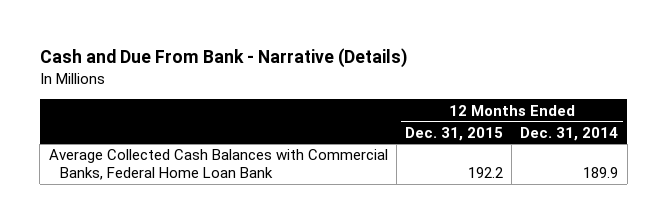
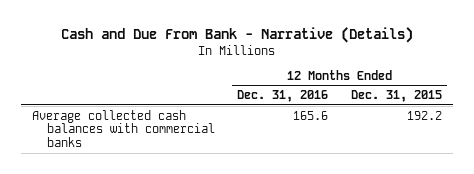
[520,126,619,141] Dec. 31, 2014 -> none
none -> [237,89,329,102] Dec. 31, 2016
[48,149,388,181] Average Collected Cash Balances with Commercial Banks, Federal Home Loan Bank -> [32,109,215,148] Average collected cash balances with commercial banks

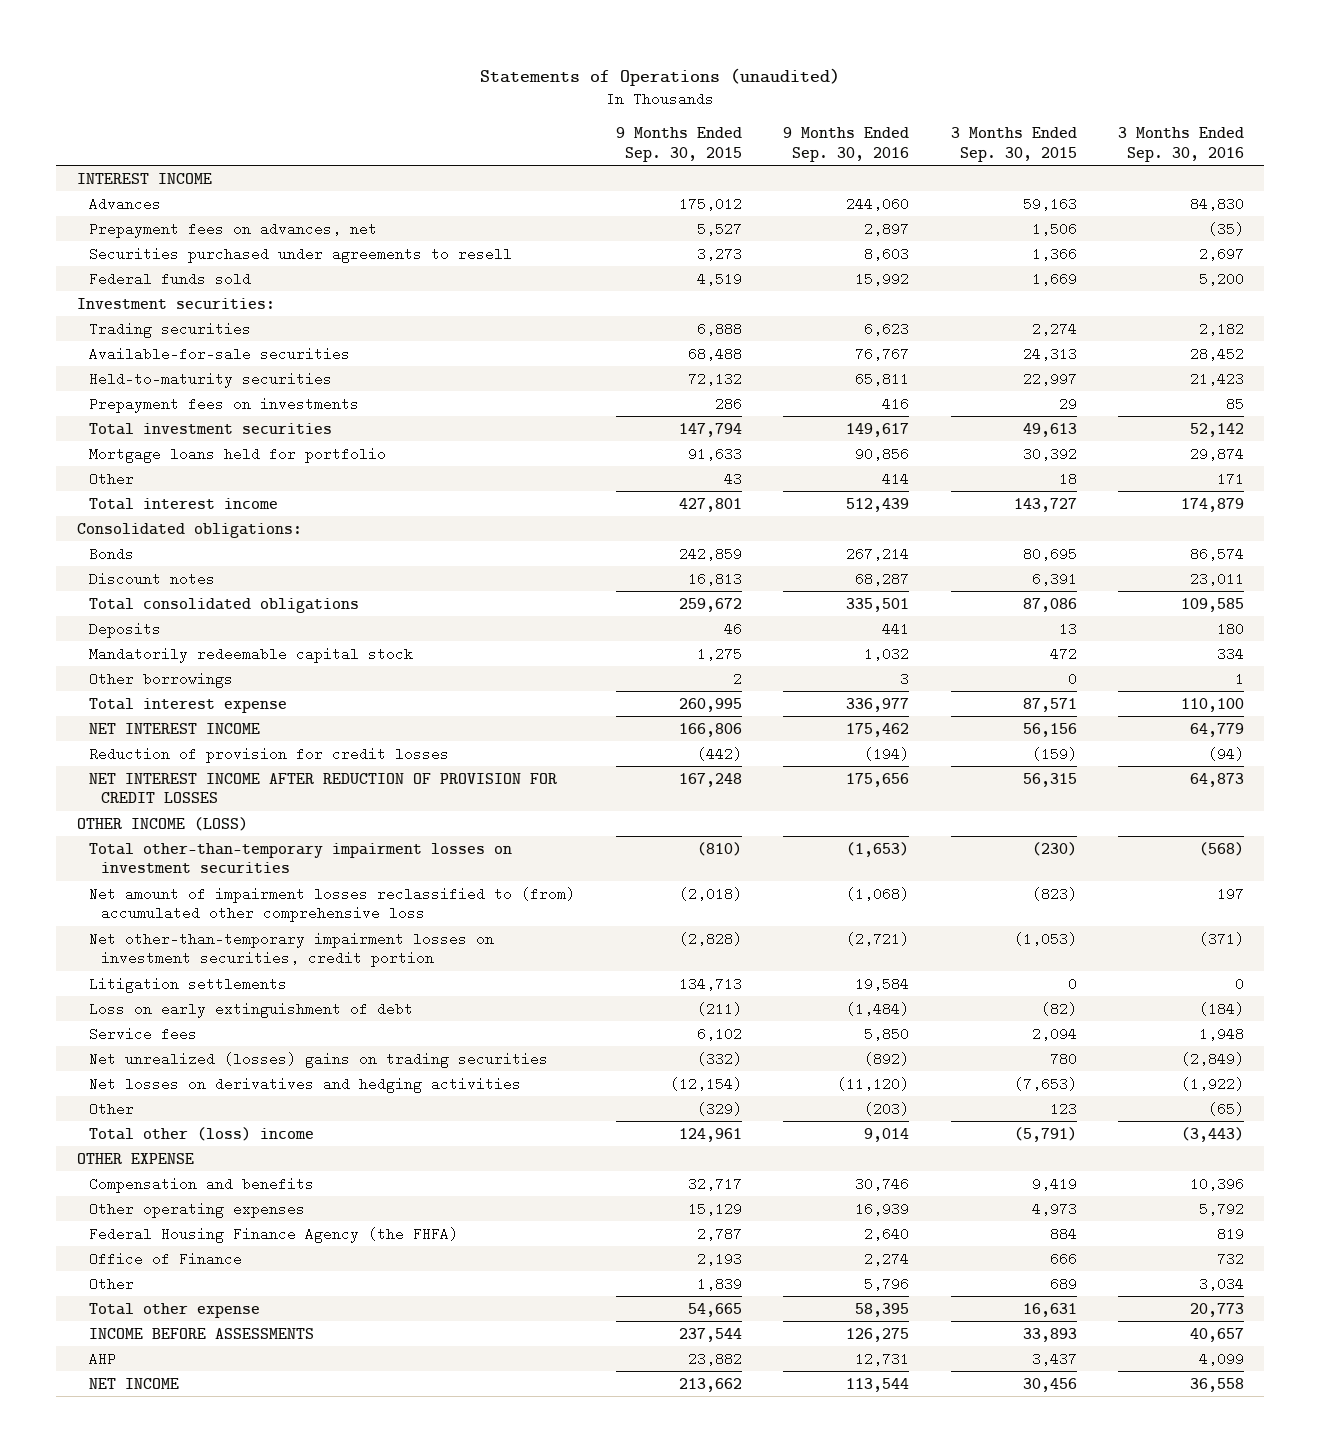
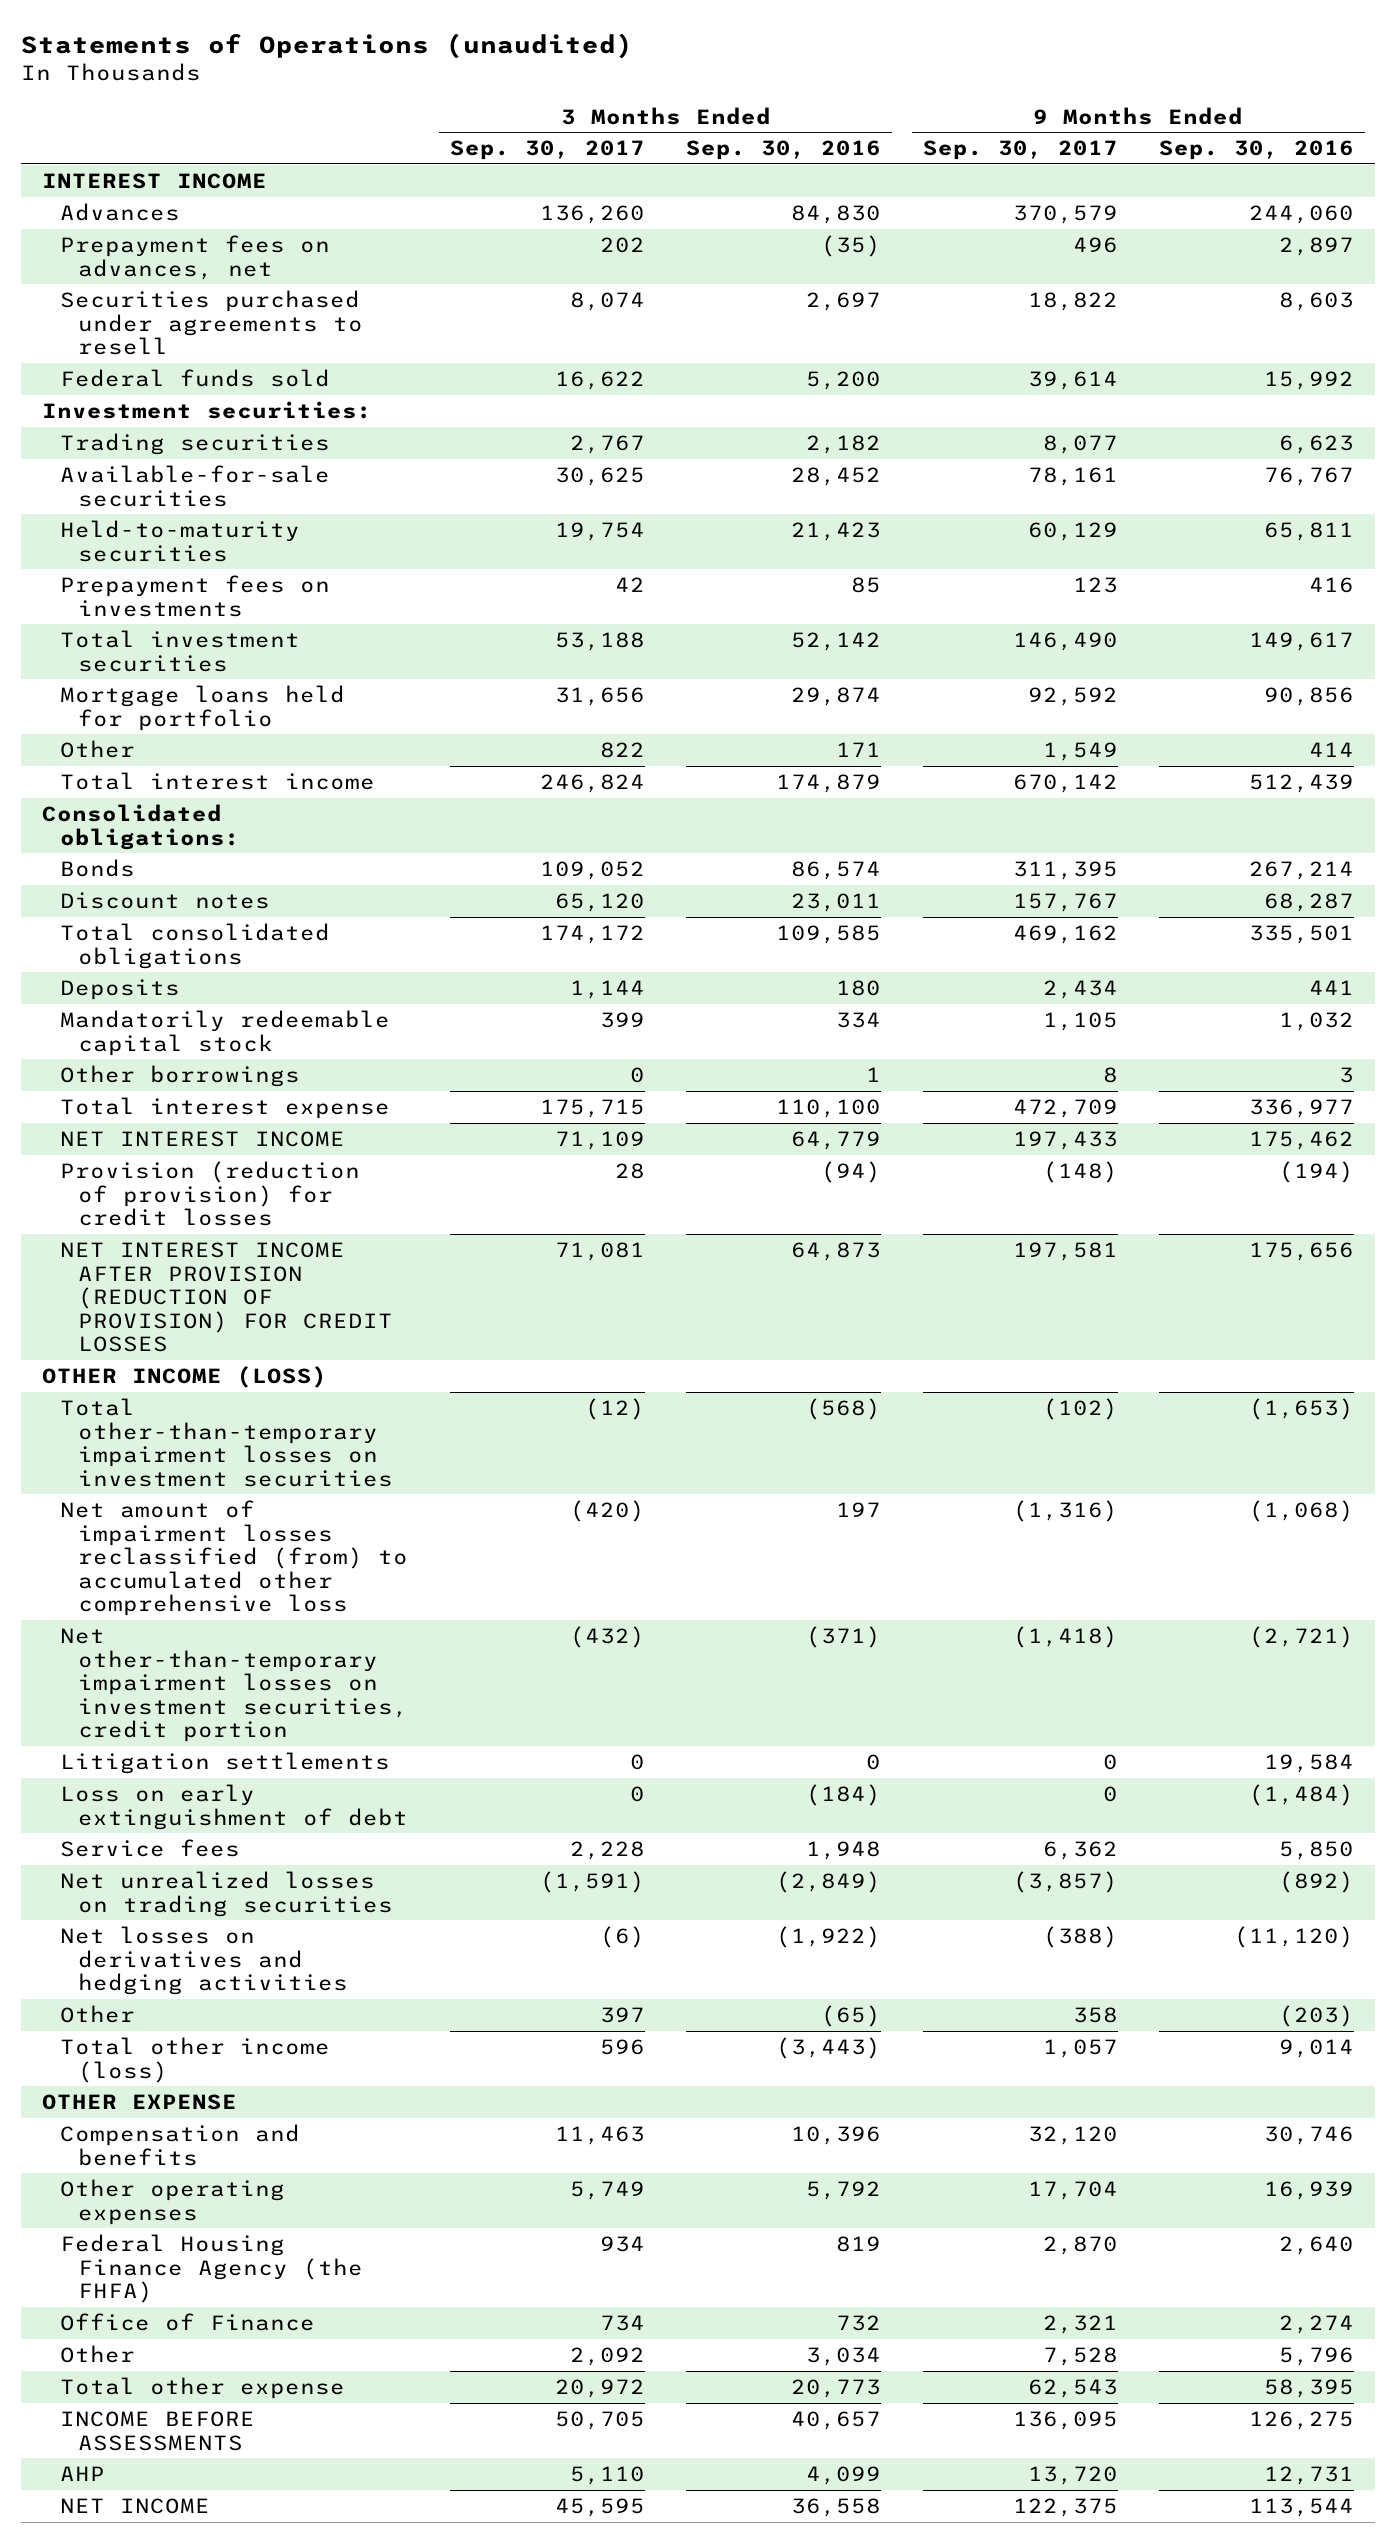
[615,126,742,162] 9 Months Ended Sep. 30, 2015 -> none
[950,126,1077,162] 3 Months Ended Sep. 30, 2015 -> none
none -> [449,140,645,161] Sep. 30, 2017
none -> [922,140,1118,161] Sep. 30, 2017
[88,746,449,763] Reduction of provision for credit losses -> [60,1160,361,1227] Provision (reduction of provision) for credit losses
[88,772,557,804] NET INTEREST INCOME AFTER REDUCTION OF PROVISION FOR CREDIT LOSSES -> [60,1241,394,1353] NET INTEREST INCOME AFTER PROVISION (REDUCTION OF PROVISION) FOR CREDIT LOSSES
[88,886,575,923] Net amount of impairment losses reclassified to (from) accumulated other comprehensive loss -> [60,1499,409,1617] Net amount of impairment losses reclassified (from) to accumulated other comprehensive loss
[88,1051,548,1068] Net unrealized (losses) gains on trading securities -> [60,1870,394,1917] Net unrealized losses on trading securities
[88,1126,314,1141] Total other (loss) income -> [60,2036,331,2083] Total other income (loss)

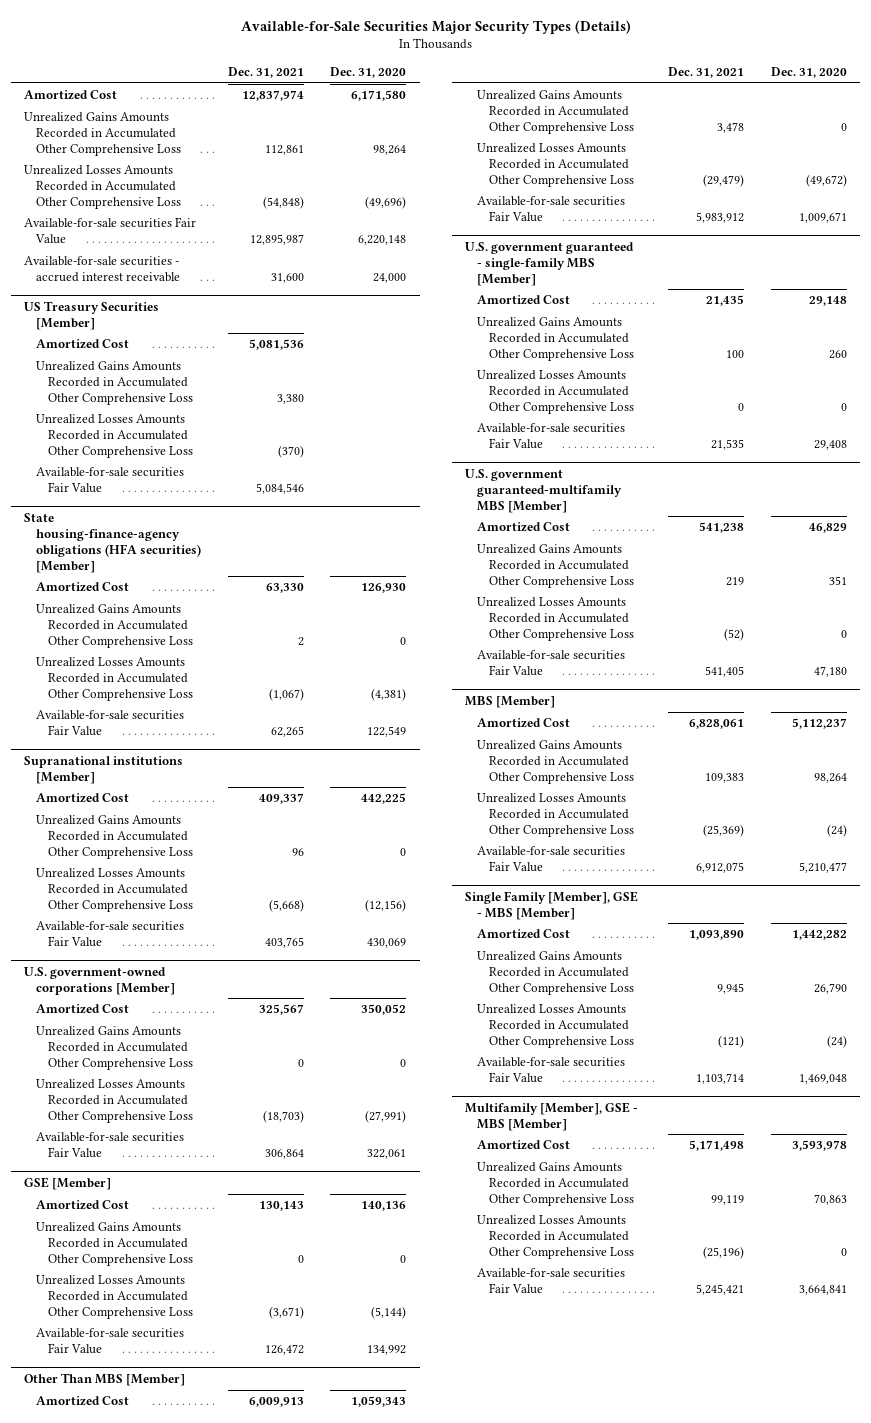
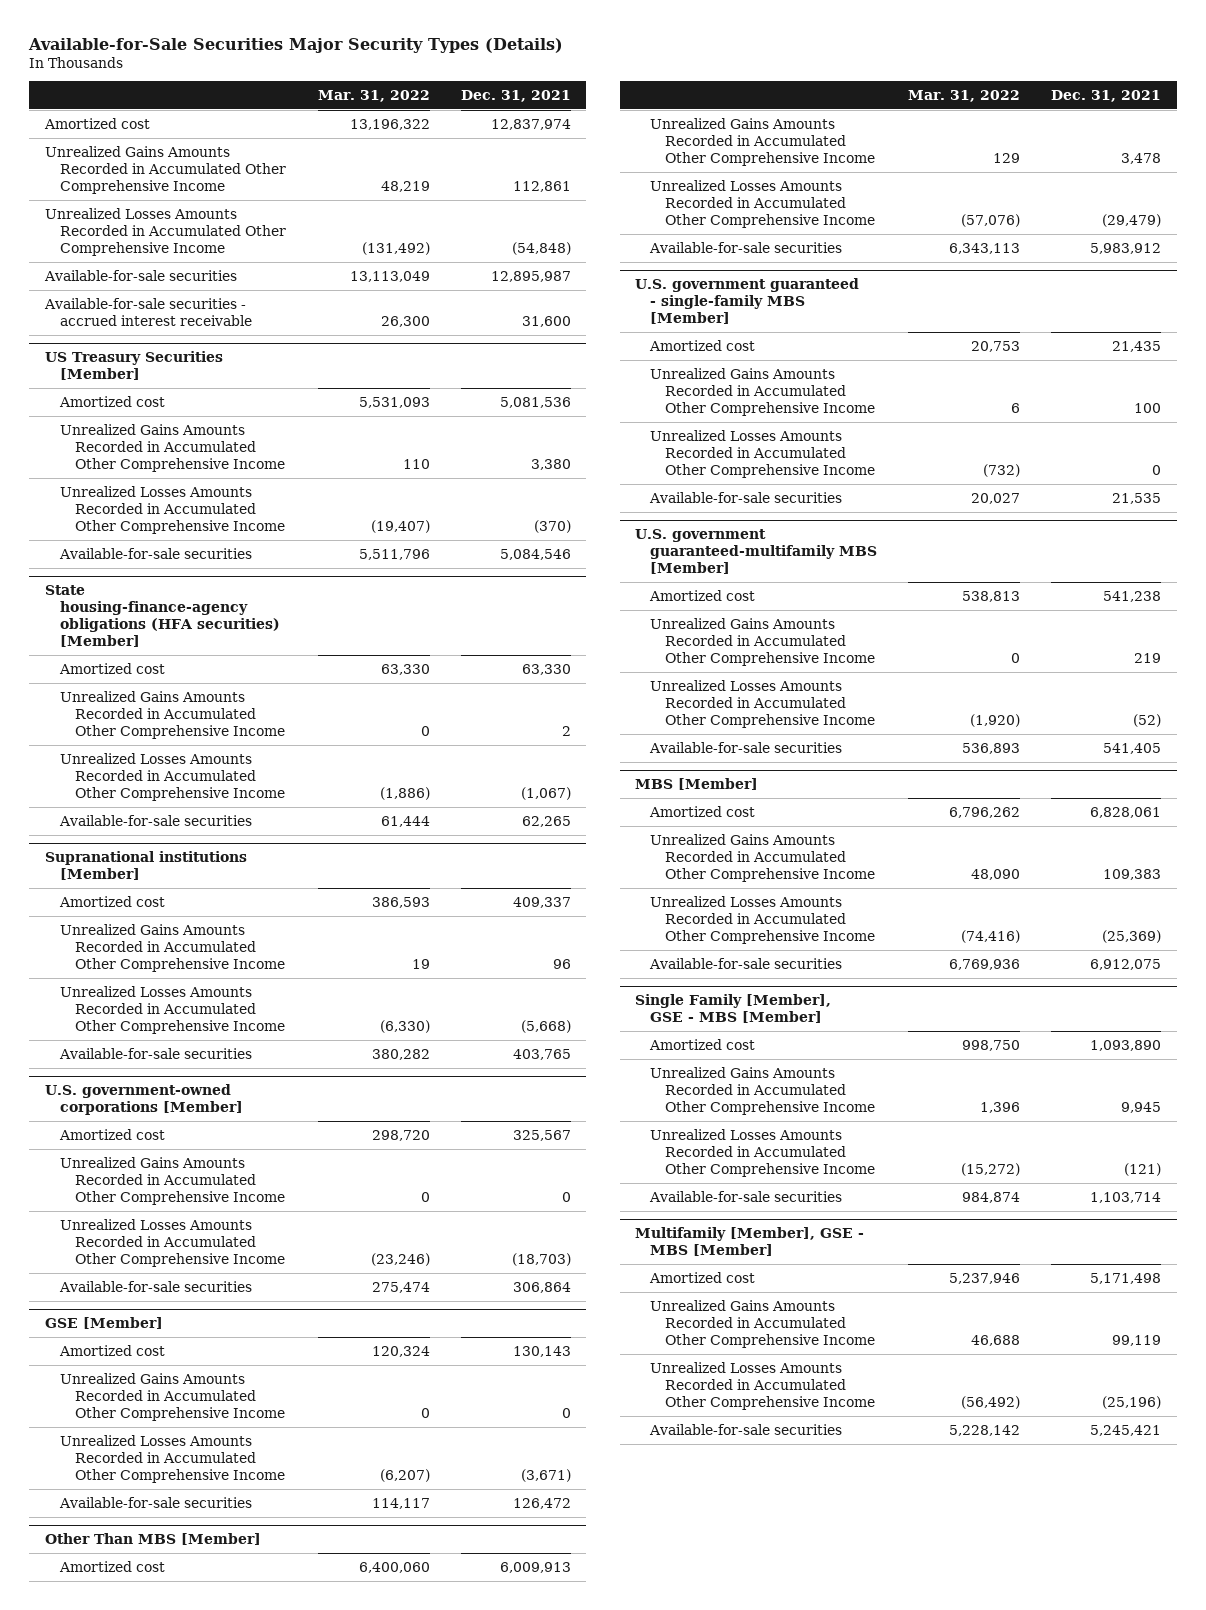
[330,67,407,79] Dec. 31, 2020 -> none
none -> [317,90,430,103] Mar. 31, 2022
[24,89,118,100] Amortized Cost -> [43,117,150,129] Amortized cost
[24,111,182,156] Unrealized Gains Amounts Recorded in Accumulated Other Comprehensive Loss -> [44,145,286,194] Unrealized Gains Amounts Recorded in Accumulated Other Comprehensive Income
[24,164,182,209] Unrealized Losses Amounts Recorded in Accumulated Other Comprehensive Loss -> [44,207,286,256] Unrealized Losses Amounts Recorded in Accumulated Other Comprehensive Income
[24,216,197,244] Available-for-sale securities Fair Value -> [43,269,237,281] Available-for-sale securities
[36,338,130,349] Amortized Cost -> [58,395,165,407] Amortized cost
[36,360,194,405] Unrealized Gains Amounts Recorded in Accumulated Other Comprehensive Loss -> [59,423,285,472] Unrealized Gains Amounts Recorded in Accumulated Other Comprehensive Income
[36,413,194,458] Unrealized Losses Amounts Recorded in Accumulated Other Comprehensive Loss -> [59,485,285,534] Unrealized Losses Amounts Recorded in Accumulated Other Comprehensive Income
[36,466,185,493] Available-for-sale securities Fair Value -> [58,547,252,559] Available-for-sale securities
[36,581,130,592] Amortized Cost -> [58,662,165,674] Amortized cost
[36,603,194,648] Unrealized Gains Amounts Recorded in Accumulated Other Comprehensive Loss -> [59,690,285,739] Unrealized Gains Amounts Recorded in Accumulated Other Comprehensive Income
[36,656,194,701] Unrealized Losses Amounts Recorded in Accumulated Other Comprehensive Loss -> [59,752,285,801] Unrealized Losses Amounts Recorded in Accumulated Other Comprehensive Income
[36,709,185,736] Available-for-sale securities Fair Value -> [58,814,252,826] Available-for-sale securities
[36,792,130,803] Amortized Cost -> [58,895,165,907] Amortized cost
[36,814,194,859] Unrealized Gains Amounts Recorded in Accumulated Other Comprehensive Loss -> [59,923,285,972] Unrealized Gains Amounts Recorded in Accumulated Other Comprehensive Income
[36,867,194,912] Unrealized Losses Amounts Recorded in Accumulated Other Comprehensive Loss -> [59,985,285,1034] Unrealized Losses Amounts Recorded in Accumulated Other Comprehensive Income
[36,920,185,947] Available-for-sale securities Fair Value -> [58,1047,252,1059] Available-for-sale securities
[36,1003,130,1014] Amortized Cost -> [58,1128,165,1140] Amortized cost
[36,1025,194,1070] Unrealized Gains Amounts Recorded in Accumulated Other Comprehensive Loss -> [59,1156,285,1205] Unrealized Gains Amounts Recorded in Accumulated Other Comprehensive Income
[36,1078,194,1123] Unrealized Losses Amounts Recorded in Accumulated Other Comprehensive Loss -> [59,1218,285,1267] Unrealized Losses Amounts Recorded in Accumulated Other Comprehensive Income
[36,1131,185,1158] Available-for-sale securities Fair Value -> [58,1280,252,1292] Available-for-sale securities
[36,1199,130,1210] Amortized Cost -> [58,1344,165,1356] Amortized cost
[36,1221,194,1266] Unrealized Gains Amounts Recorded in Accumulated Other Comprehensive Loss -> [59,1372,285,1421] Unrealized Gains Amounts Recorded in Accumulated Other Comprehensive Income
[36,1274,194,1319] Unrealized Losses Amounts Recorded in Accumulated Other Comprehensive Loss -> [59,1434,285,1483] Unrealized Losses Amounts Recorded in Accumulated Other Comprehensive Income
[36,1327,185,1354] Available-for-sale securities Fair Value -> [58,1496,252,1508] Available-for-sale securities
[36,1395,130,1406] Amortized Cost -> [58,1560,165,1572] Amortized cost
[476,89,634,134] Unrealized Gains Amounts Recorded in Accumulated Other Comprehensive Loss -> [650,117,876,166] Unrealized Gains Amounts Recorded in Accumulated Other Comprehensive Income
[476,142,634,187] Unrealized Losses Amounts Recorded in Accumulated Other Comprehensive Loss -> [650,179,876,228] Unrealized Losses Amounts Recorded in Accumulated Other Comprehensive Income
[476,195,625,222] Available-for-sale securities Fair Value -> [649,241,843,253] Available-for-sale securities
[476,294,570,305] Amortized Cost -> [649,339,756,351] Amortized cost
[476,316,634,361] Unrealized Gains Amounts Recorded in Accumulated Other Comprehensive Loss -> [650,367,876,416] Unrealized Gains Amounts Recorded in Accumulated Other Comprehensive Income
[476,369,634,414] Unrealized Losses Amounts Recorded in Accumulated Other Comprehensive Loss -> [650,429,876,478] Unrealized Losses Amounts Recorded in Accumulated Other Comprehensive Income
[476,422,625,449] Available-for-sale securities Fair Value -> [649,491,843,503] Available-for-sale securities
[476,521,570,532] Amortized Cost -> [649,589,756,601] Amortized cost
[476,543,634,588] Unrealized Gains Amounts Recorded in Accumulated Other Comprehensive Loss -> [650,617,876,666] Unrealized Gains Amounts Recorded in Accumulated Other Comprehensive Income
[476,596,634,641] Unrealized Losses Amounts Recorded in Accumulated Other Comprehensive Loss -> [650,679,876,728] Unrealized Losses Amounts Recorded in Accumulated Other Comprehensive Income
[476,649,625,676] Available-for-sale securities Fair Value -> [649,741,843,753] Available-for-sale securities
[476,717,570,728] Amortized Cost -> [649,805,756,817] Amortized cost
[476,739,634,784] Unrealized Gains Amounts Recorded in Accumulated Other Comprehensive Loss -> [650,833,876,882] Unrealized Gains Amounts Recorded in Accumulated Other Comprehensive Income
[476,792,634,837] Unrealized Losses Amounts Recorded in Accumulated Other Comprehensive Loss -> [650,895,876,944] Unrealized Losses Amounts Recorded in Accumulated Other Comprehensive Income
[476,845,625,872] Available-for-sale securities Fair Value -> [649,957,843,969] Available-for-sale securities
[476,928,570,939] Amortized Cost -> [649,1038,756,1050] Amortized cost
[476,950,634,995] Unrealized Gains Amounts Recorded in Accumulated Other Comprehensive Loss -> [650,1066,876,1115] Unrealized Gains Amounts Recorded in Accumulated Other Comprehensive Income
[476,1003,634,1048] Unrealized Losses Amounts Recorded in Accumulated Other Comprehensive Loss -> [650,1128,876,1177] Unrealized Losses Amounts Recorded in Accumulated Other Comprehensive Income
[476,1056,625,1083] Available-for-sale securities Fair Value -> [649,1190,843,1202] Available-for-sale securities
[476,1139,570,1150] Amortized Cost -> [649,1271,756,1283] Amortized cost
[476,1161,634,1206] Unrealized Gains Amounts Recorded in Accumulated Other Comprehensive Loss -> [650,1299,876,1348] Unrealized Gains Amounts Recorded in Accumulated Other Comprehensive Income
[476,1214,634,1259] Unrealized Losses Amounts Recorded in Accumulated Other Comprehensive Loss -> [650,1361,876,1410] Unrealized Losses Amounts Recorded in Accumulated Other Comprehensive Income
[476,1267,625,1294] Available-for-sale securities Fair Value -> [649,1423,843,1435] Available-for-sale securities

